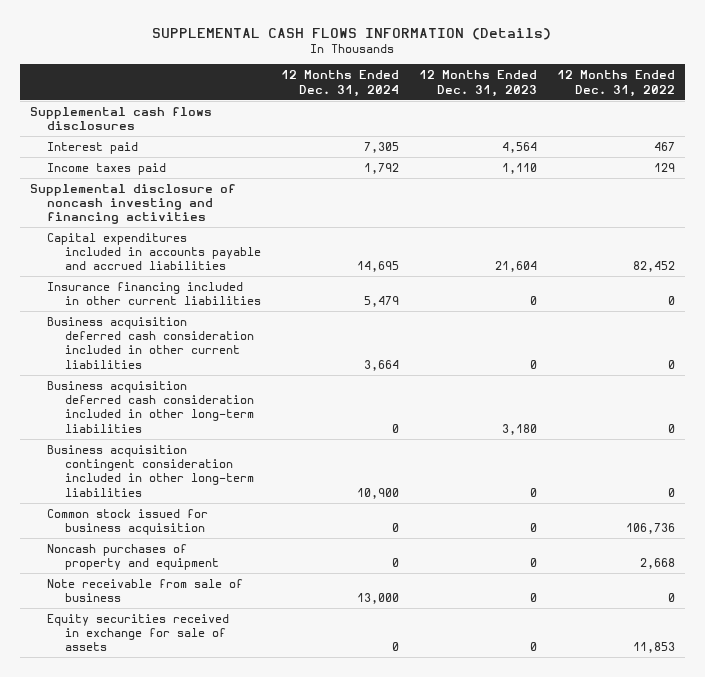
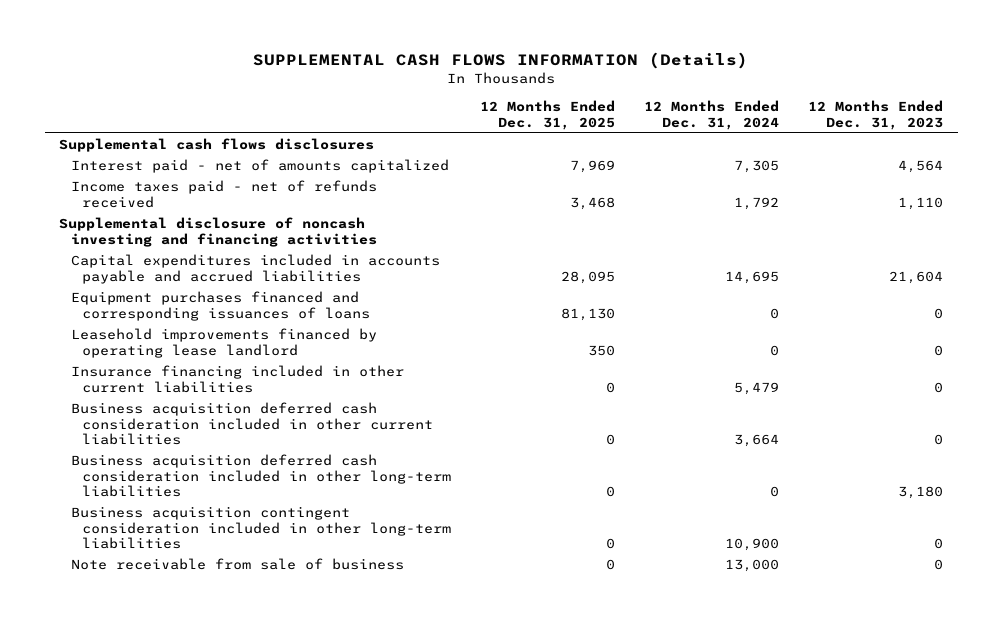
[556,70,675,97] 12 Months Ended Dec. 31, 2022 -> none
none -> [479,100,615,130] 12 Months Ended Dec. 31, 2025
[47,141,139,154] Interest paid -> [70,159,449,174] Interest paid - net of amounts capitalized
[47,162,167,175] Income taxes paid -> [70,180,377,208] Income taxes paid - net of refunds received
none -> [70,291,370,321] Equipment purchases financed and corresponding issuances of loans
none -> [70,328,377,358] Leasehold improvements financed by operating lease landlord
[47,508,209,536] Common stock issued for business acquisition -> none
[47,543,219,571] Noncash purchases of property and equipment -> none
[47,613,230,652] Equity securities received in exchange for sale of assets -> none

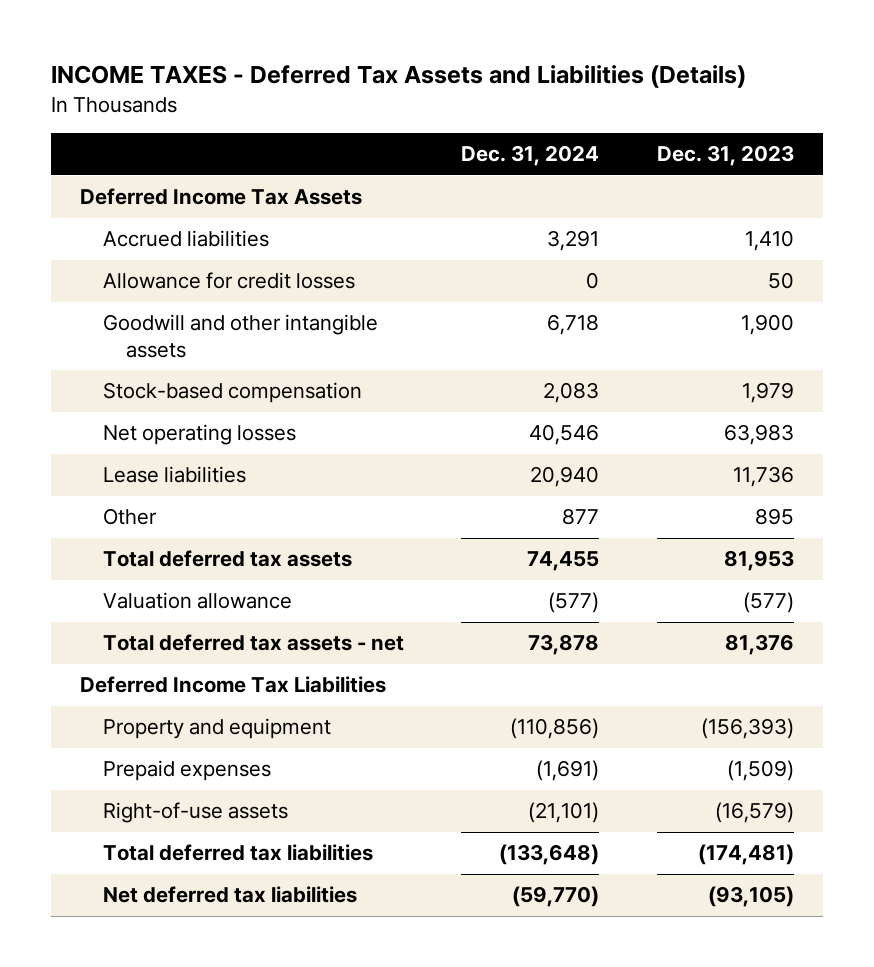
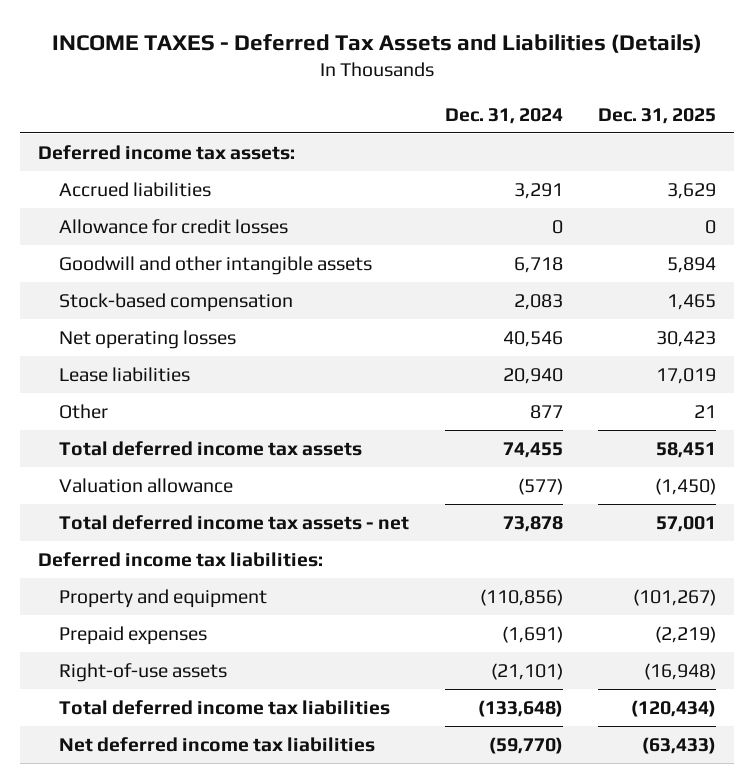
[656,145,794,167] Dec. 31, 2023 -> none
none -> [598,107,717,124] Dec. 31, 2025
[79,188,362,206] Deferred Income Tax Assets -> [37,144,295,160] Deferred income tax assets:
[102,550,352,568] Total deferred tax assets -> [59,440,363,456] Total deferred income tax assets
[102,634,404,652] Total deferred tax assets - net -> [59,514,410,530] Total deferred income tax assets - net
[79,676,386,694] Deferred Income Tax Liabilities -> [37,551,323,567] Deferred income tax liabilities:
[102,844,373,862] Total deferred tax liabilities -> [59,699,391,715] Total deferred income tax liabilities
[102,886,357,904] Net deferred tax liabilities -> [59,736,376,752] Net deferred income tax liabilities

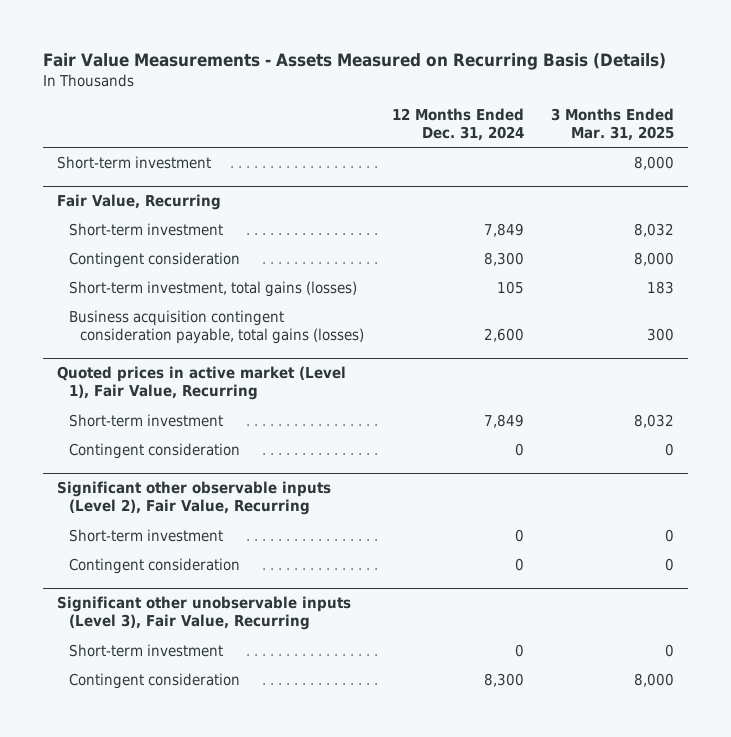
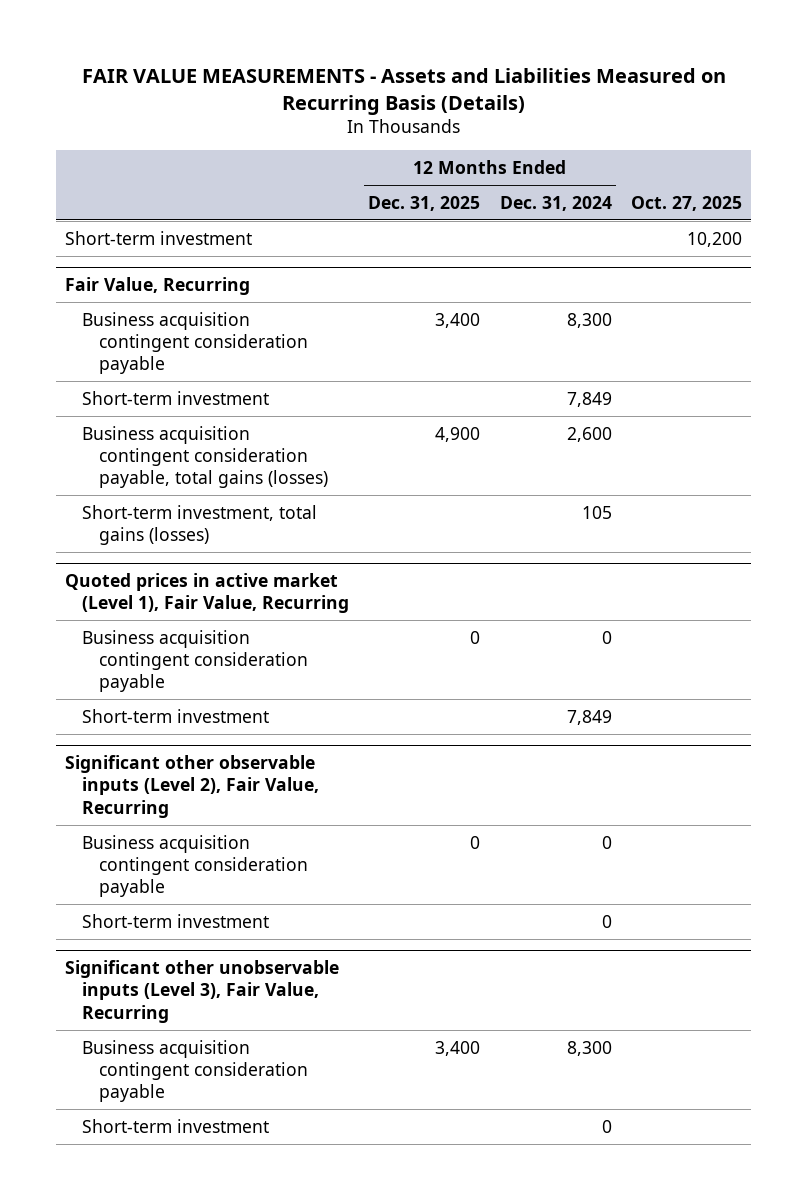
[43,52,667,70] Fair Value Measurements - Assets Measured on Recurring Basis (Details) -> [81,67,726,115] FAIR VALUE MEASUREMENTS - Assets and Liabilities Measured on Recurring Basis (Details)
[551,107,675,142] 3 Months Ended Mar. 31, 2025 -> none
none -> [368,195,481,211] Dec. 31, 2025
none -> [630,195,742,211] Oct. 27, 2025
none -> [82,311,308,375] Business acquisition contingent consideration payable
[68,251,240,268] Contingent consideration -> none
[68,280,357,297] Short-term investment, total gains (losses) -> [82,504,318,545] Short-term investment, total gains (losses)
none -> [82,629,308,693] Business acquisition contingent consideration payable
[68,442,240,459] Contingent consideration -> none
none -> [82,834,308,898] Business acquisition contingent consideration payable
[68,557,240,574] Contingent consideration -> none
none -> [82,1039,308,1103] Business acquisition contingent consideration payable
[68,672,240,689] Contingent consideration -> none

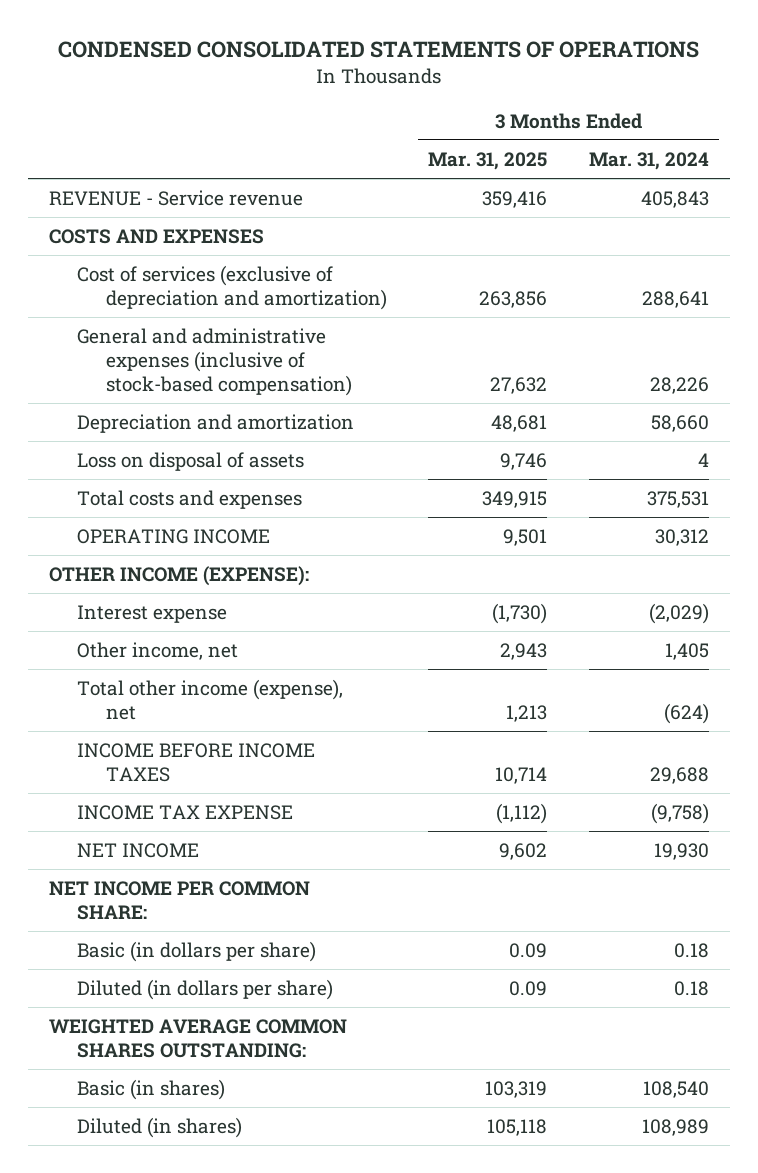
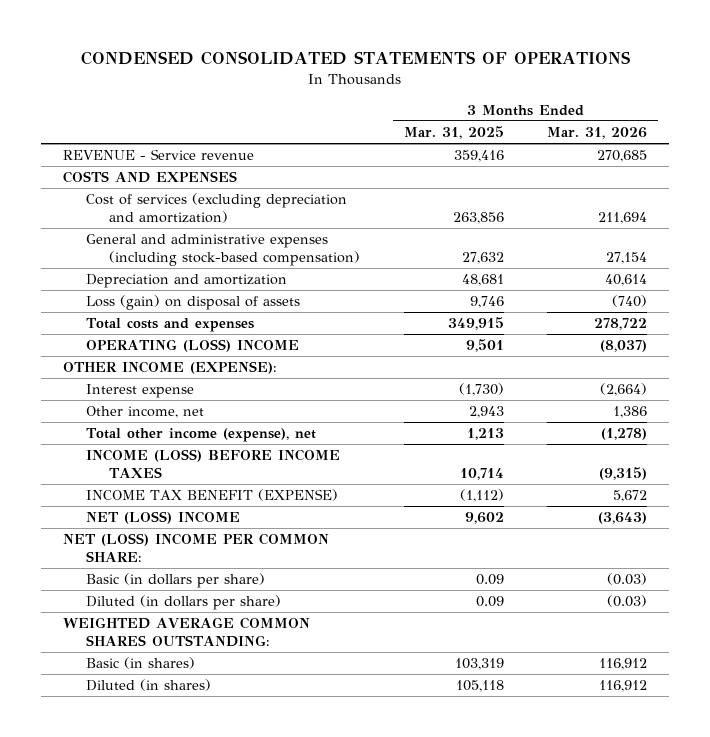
[588,151,709,170] Mar. 31, 2024 -> none
none -> [547,127,648,140] Mar. 31, 2026
[77,264,388,310] Cost of services (exclusive of depreciation and amortization) -> [86,193,348,223] Cost of services (excluding depreciation and amortization)
[77,327,353,396] General and administrative expenses (inclusive of stock-based compensation) -> [86,234,361,266] General and administrative expenses (including stock-based compensation)
[77,451,305,471] Loss on disposal of assets -> [86,295,301,311] Loss (gain) on disposal of assets
[77,528,271,544] OPERATING INCOME -> [86,339,300,353] OPERATING (LOSS) INCOME
[77,742,316,782] INCOME BEFORE INCOME TAXES -> [86,449,341,478] INCOME (LOSS) BEFORE INCOME TAXES
[77,804,294,820] INCOME TAX EXPENSE -> [86,489,339,502] INCOME TAX BENEFIT (EXPENSE)
[77,842,200,858] NET INCOME -> [86,511,241,525] NET (LOSS) INCOME
[48,880,310,920] NET INCOME PER COMMON SHARE: -> [63,533,330,562] NET (LOSS) INCOME PER COMMON SHARE:

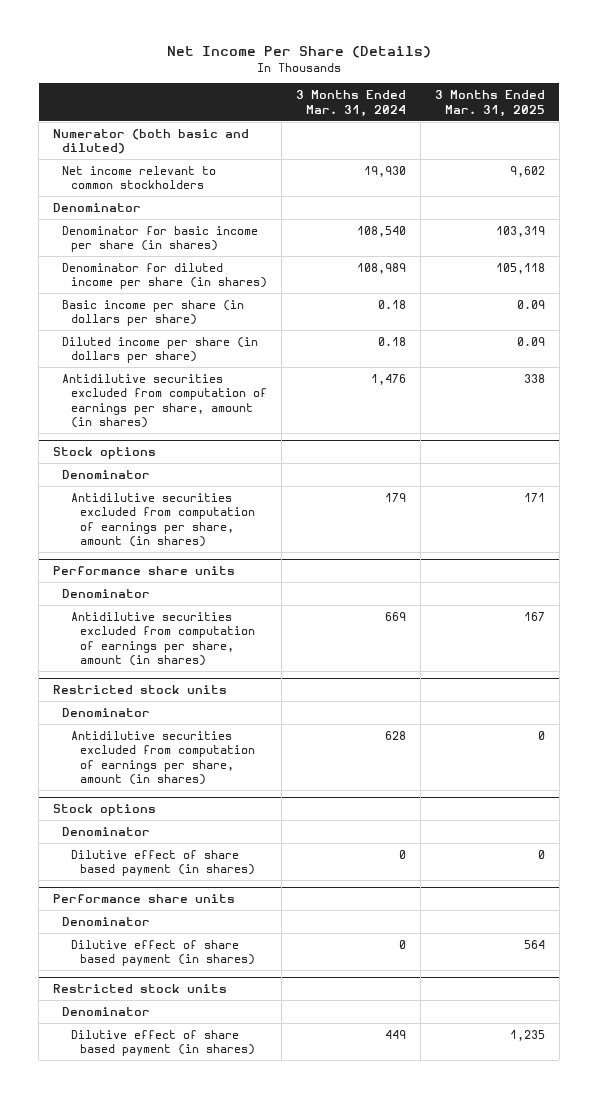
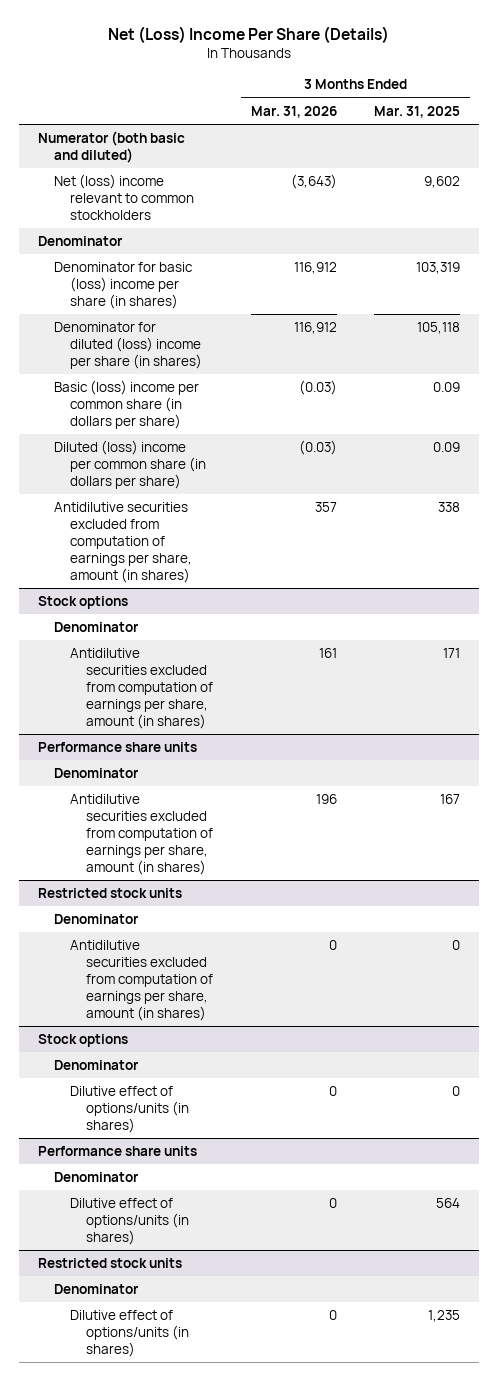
[167,46,432,59] Net Income Per Share (Details) -> [108,25,390,43] Net (Loss) Income Per Share (Details)
[295,89,406,117] 3 Months Ended Mar. 31, 2024 -> none
none -> [250,105,337,118] Mar. 31, 2026
[62,165,217,190] Net income relevant to common stockholders -> [54,174,195,220] Net (loss) income relevant to common stockholders
[62,225,259,253] Denominator for basic income per share (in shares) -> [54,262,194,309] Denominator for basic (loss) income per share (in shares)
[62,262,267,290] Denominator for diluted income per share (in shares) -> [54,322,203,369] Denominator for diluted (loss) income per share (in shares)
[62,299,245,327] Basic income per share (in dollars per share) -> [54,380,200,429] Basic (loss) income per common share (in dollars per share)
[62,336,259,364] Diluted income per share (in dollars per share) -> [54,440,207,489] Diluted (loss) income per common share (in dollars per share)
[70,849,255,877] Dilutive effect of share based payment (in shares) -> [70,1086,190,1133] Dilutive effect of options/units (in shares)
[70,939,255,967] Dilutive effect of share based payment (in shares) -> [70,1198,190,1245] Dilutive effect of options/units (in shares)
[70,1029,255,1057] Dilutive effect of share based payment (in shares) -> [70,1310,190,1357] Dilutive effect of options/units (in shares)

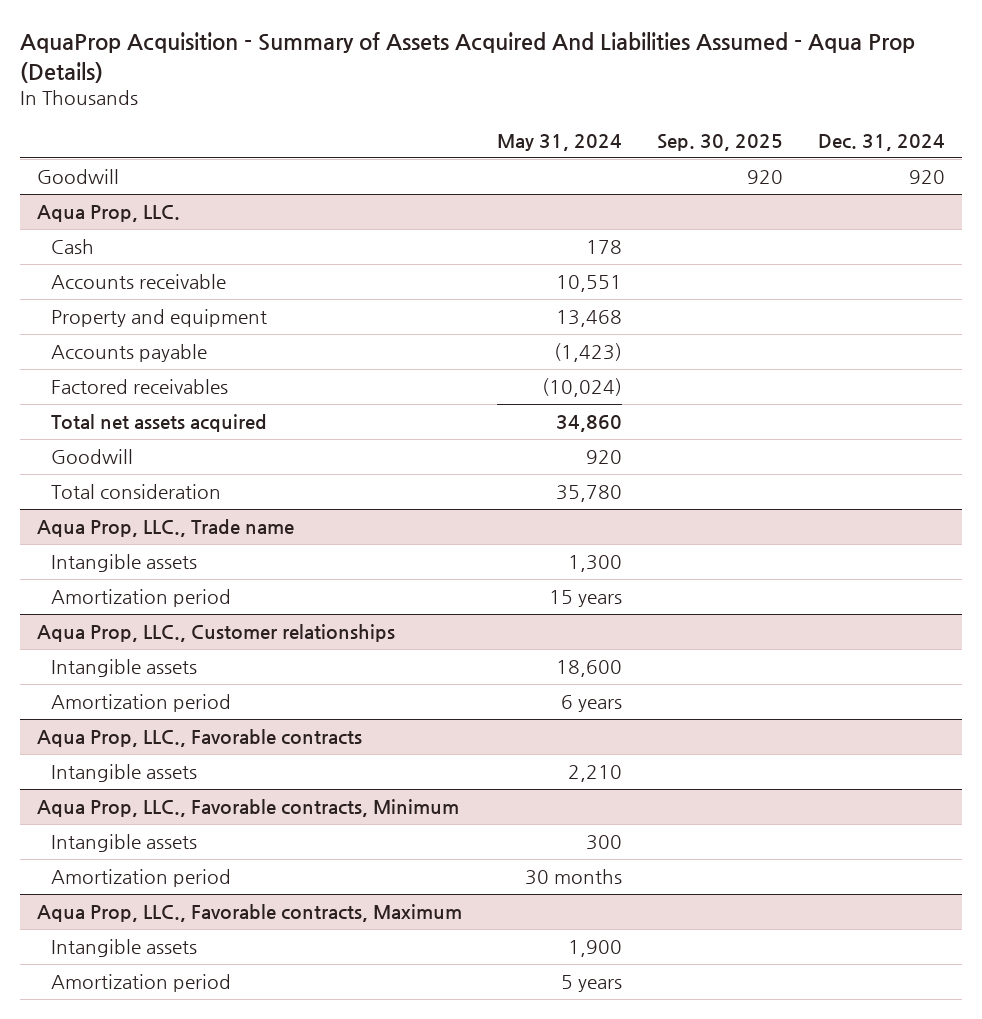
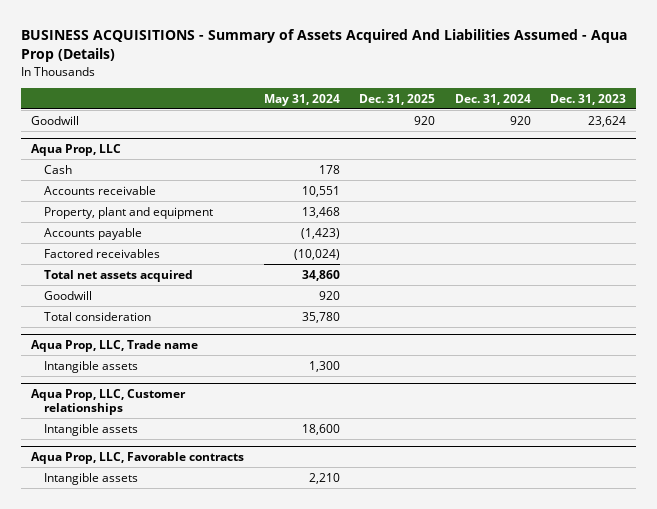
[19,32,915,83] AquaProp Acquisition - Summary of Assets Acquired And Liabilities Assumed - Aqua Prop (Details) -> [21,29,628,63] BUSINESS ACQUISITIONS - Summary of Assets Acquired And Liabilities Assumed - Aqua Prop (Details)
[656,134,783,152] Sep. 30, 2025 -> none
none -> [359,93,436,105] Dec. 31, 2025
none -> [550,93,627,105] Dec. 31, 2023
[37,204,181,222] Aqua Prop, LLC. -> [31,143,122,156] Aqua Prop, LLC
[51,308,268,327] Property and equipment -> [43,206,213,219] Property, plant and equipment
[37,518,295,537] Aqua Prop, LLC., Trade name -> [31,339,199,352] Aqua Prop, LLC, Trade name
[51,588,232,607] Amortization period -> none
[37,623,396,642] Aqua Prop, LLC., Customer relationships -> [31,388,187,415] Aqua Prop, LLC, Customer relationships
[51,693,232,712] Amortization period -> none
[37,728,363,747] Aqua Prop, LLC., Favorable contracts -> [31,451,245,464] Aqua Prop, LLC, Favorable contracts
[37,798,460,817] Aqua Prop, LLC., Favorable contracts, Minimum -> none
[51,833,198,852] Intangible assets -> none
[51,868,232,887] Amortization period -> none
[37,903,463,922] Aqua Prop, LLC., Favorable contracts, Maximum -> none
[51,938,198,957] Intangible assets -> none
[51,973,232,992] Amortization period -> none

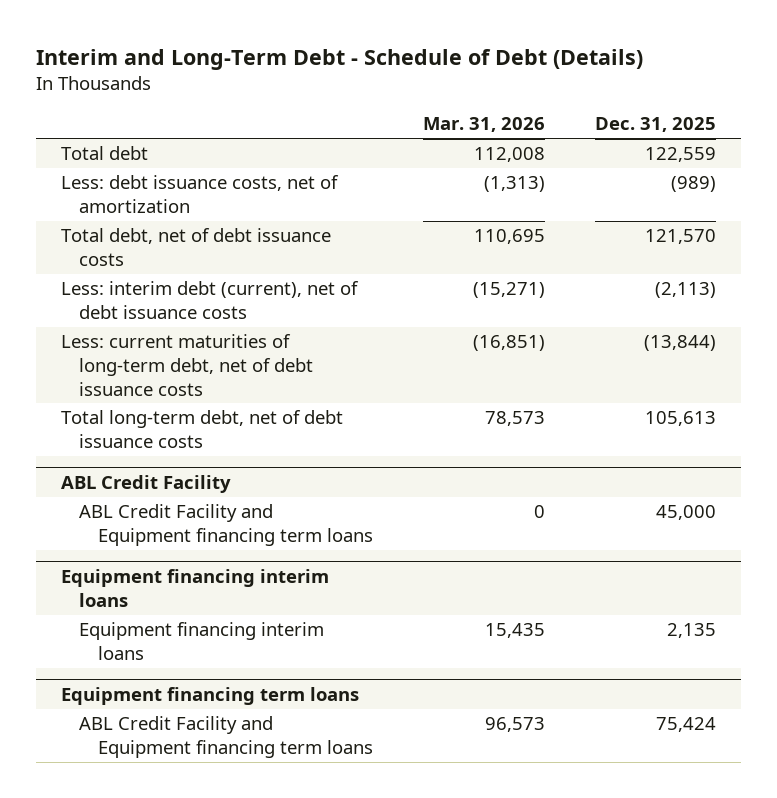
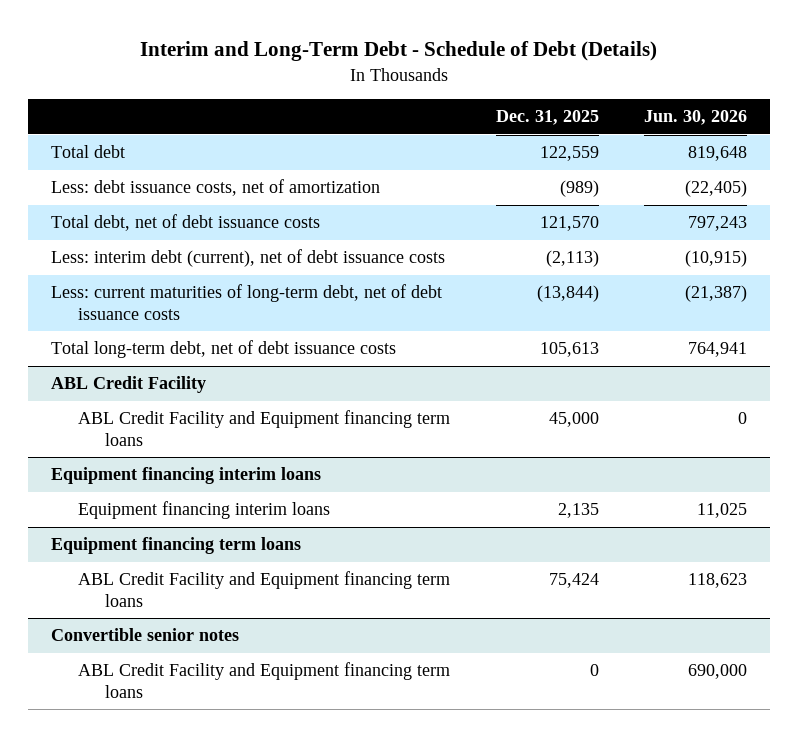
[422,117,545,133] Mar. 31, 2026 -> none
none -> [644,110,748,126] Jun. 30, 2026
none -> [51,628,240,642] Convertible senior notes
none -> [77,662,450,698] ABL Credit Facility and Equipment financing term loans

